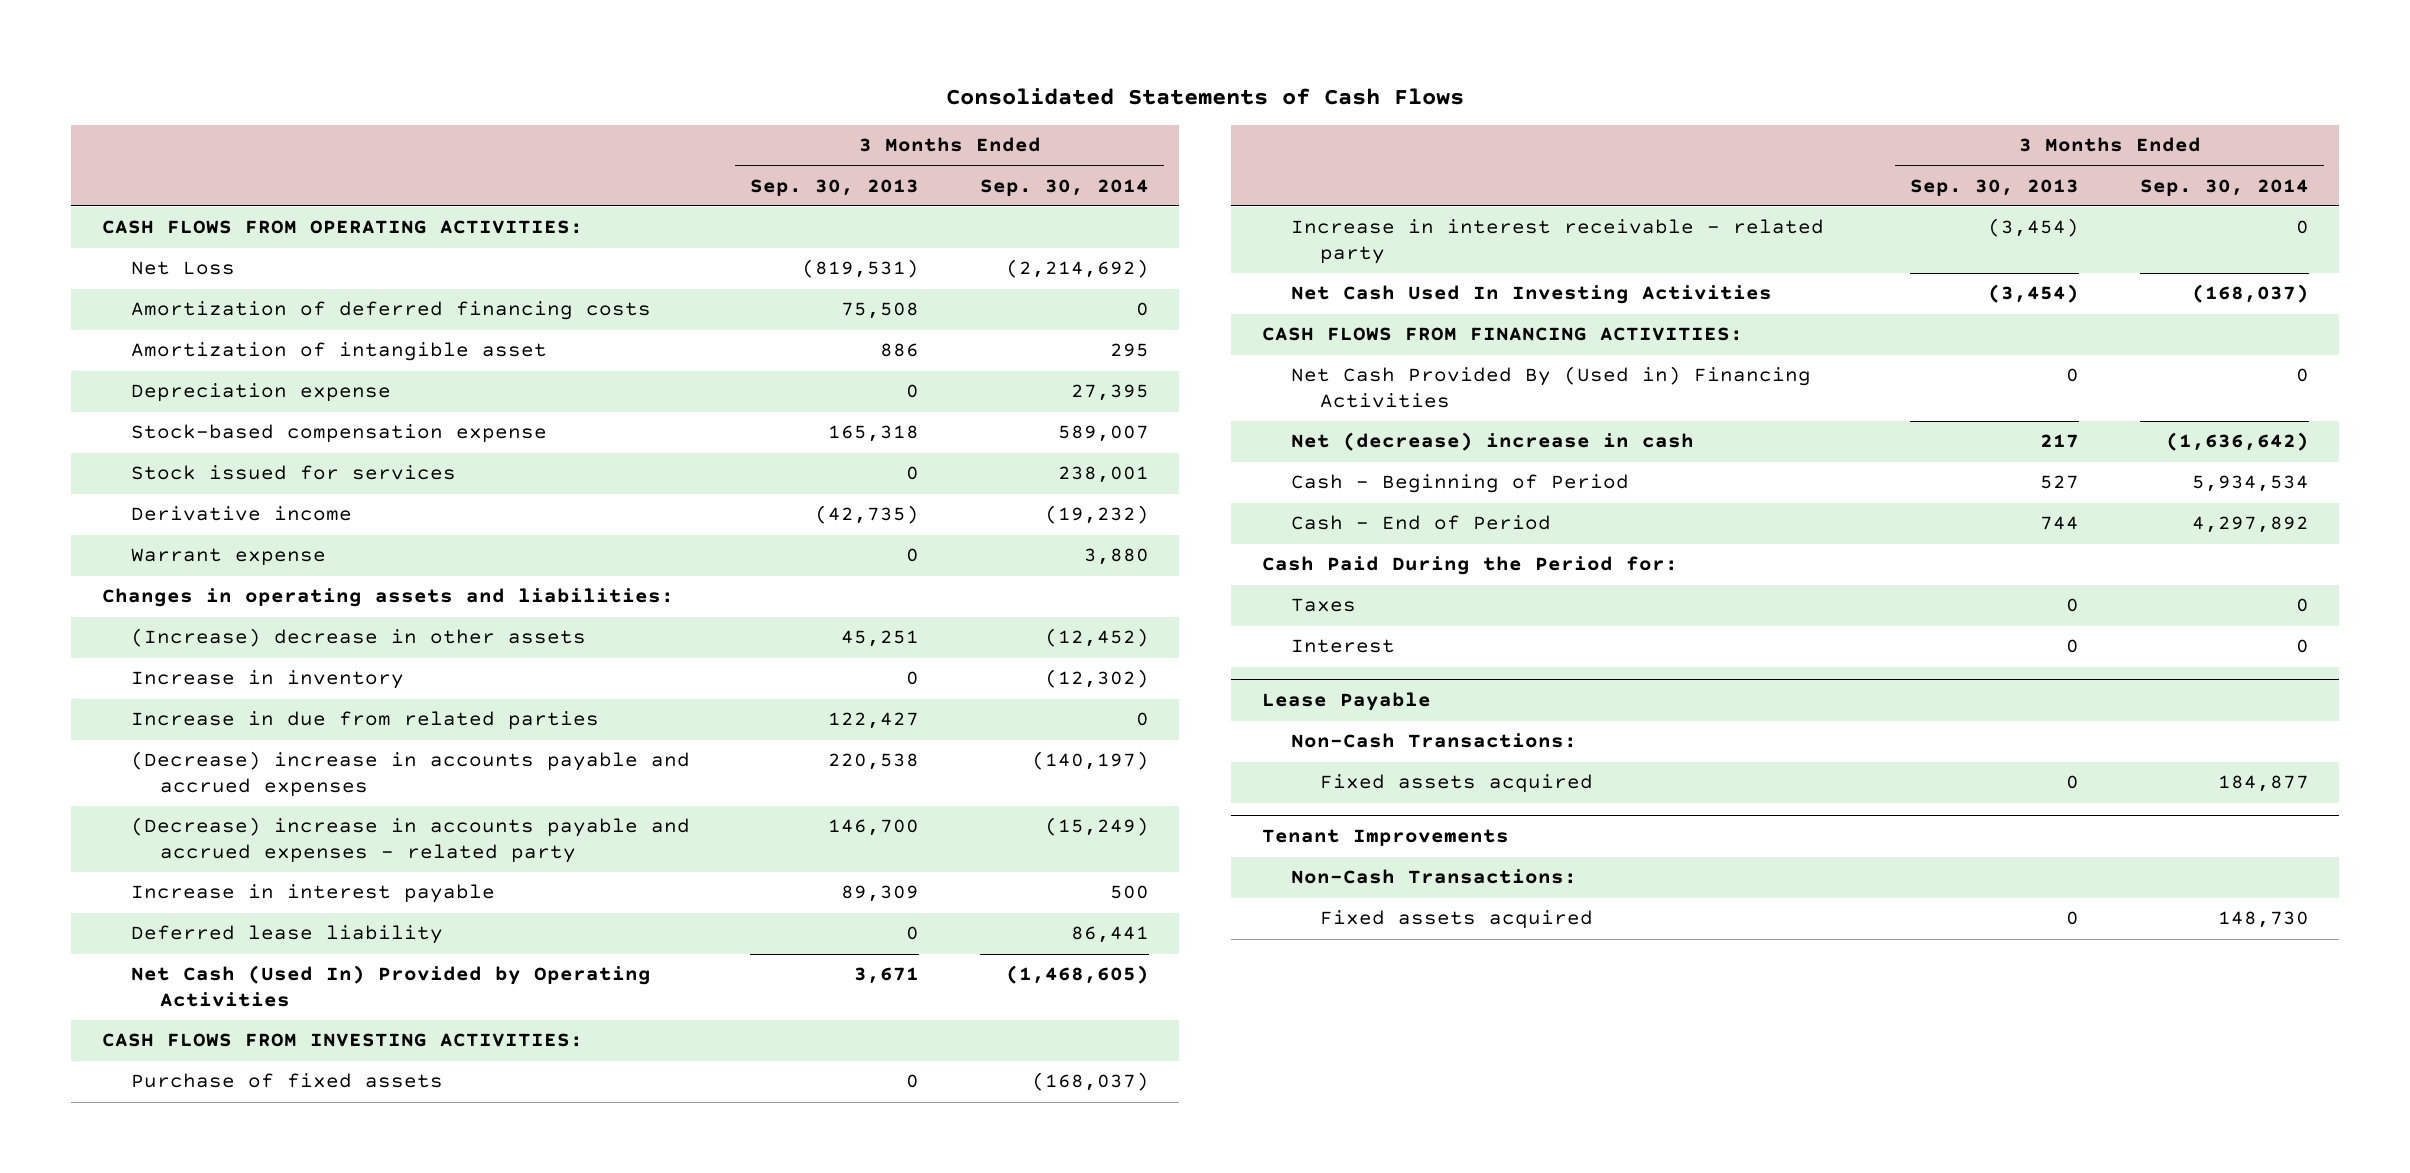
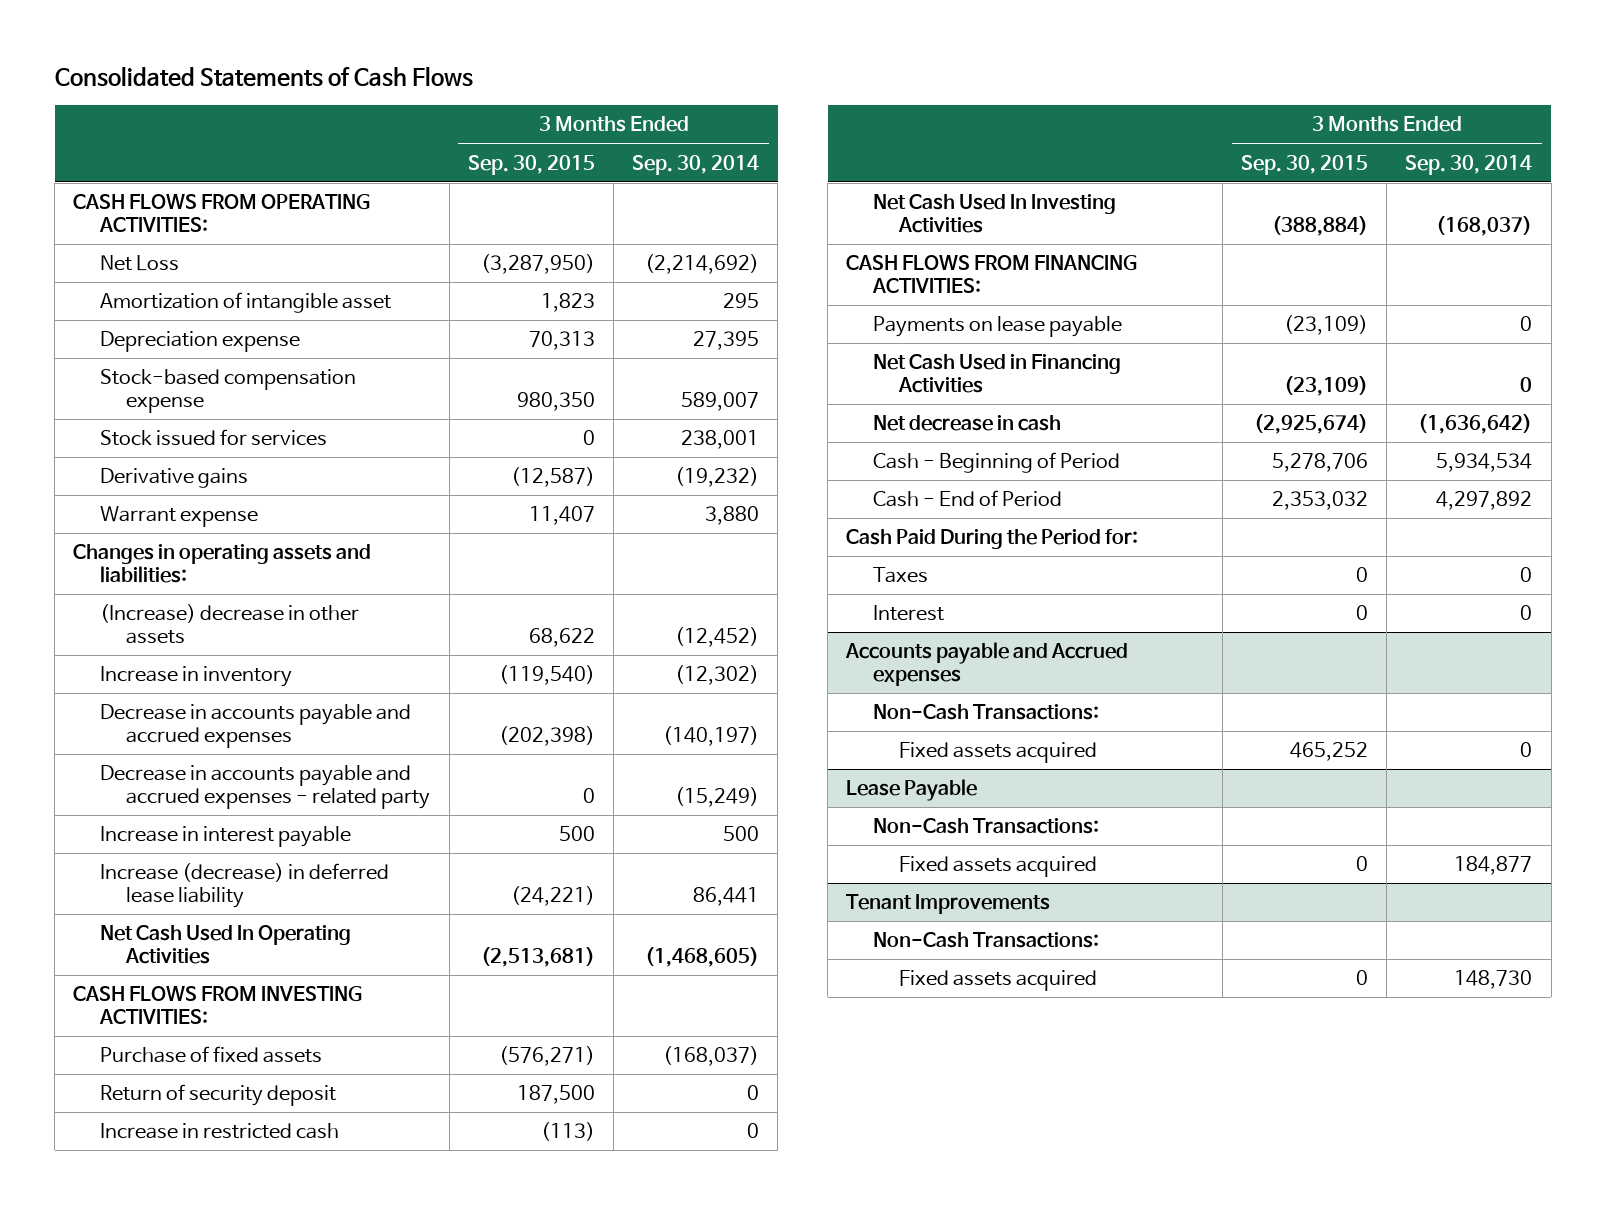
[750,178,920,196] Sep. 30, 2013 -> none
none -> [467,154,595,175] Sep. 30, 2015
[130,301,651,321] Amortization of deferred financing costs -> none
[130,506,352,522] Derivative income -> [99,468,248,489] Derivative gains
[130,711,599,731] Increase in due from related parties -> none
[130,751,690,798] (Decrease) increase in accounts payable and accrued expenses -> [99,704,411,749] Decrease in accounts payable and accrued expenses
[130,817,690,864] (Decrease) increase in accounts payable and accrued expenses - related party -> [99,765,431,810] Decrease in accounts payable and accrued expenses - related party
[130,925,443,945] Deferred lease liability -> [99,863,389,909] Increase (decrease) in deferred lease liability
[130,965,651,1008] Net Cash (Used In) Provided by Operating Activities -> [99,925,351,965] Net Cash Used In Operating Activities
[1290,219,1824,265] Increase in interest receivable - related party -> none
none -> [99,1084,336,1107] Return of security deposit
none -> [99,1123,339,1140] Increase in restricted cash
none -> [872,316,1122,338] Payments on lease payable
[1290,366,1811,409] Net Cash Provided By (Used in) Financing Activities -> [872,354,1121,394] Net Cash Used in Financing Activities
[1290,432,1694,452] Net (decrease) increase in cash -> [872,415,1061,432] Net decrease in cash
none -> [845,642,1129,687] Accounts payable and Accrued expenses
none -> [872,704,1099,721] Non-Cash Transactions:
none -> [899,742,1098,764] Fixed assets acquired

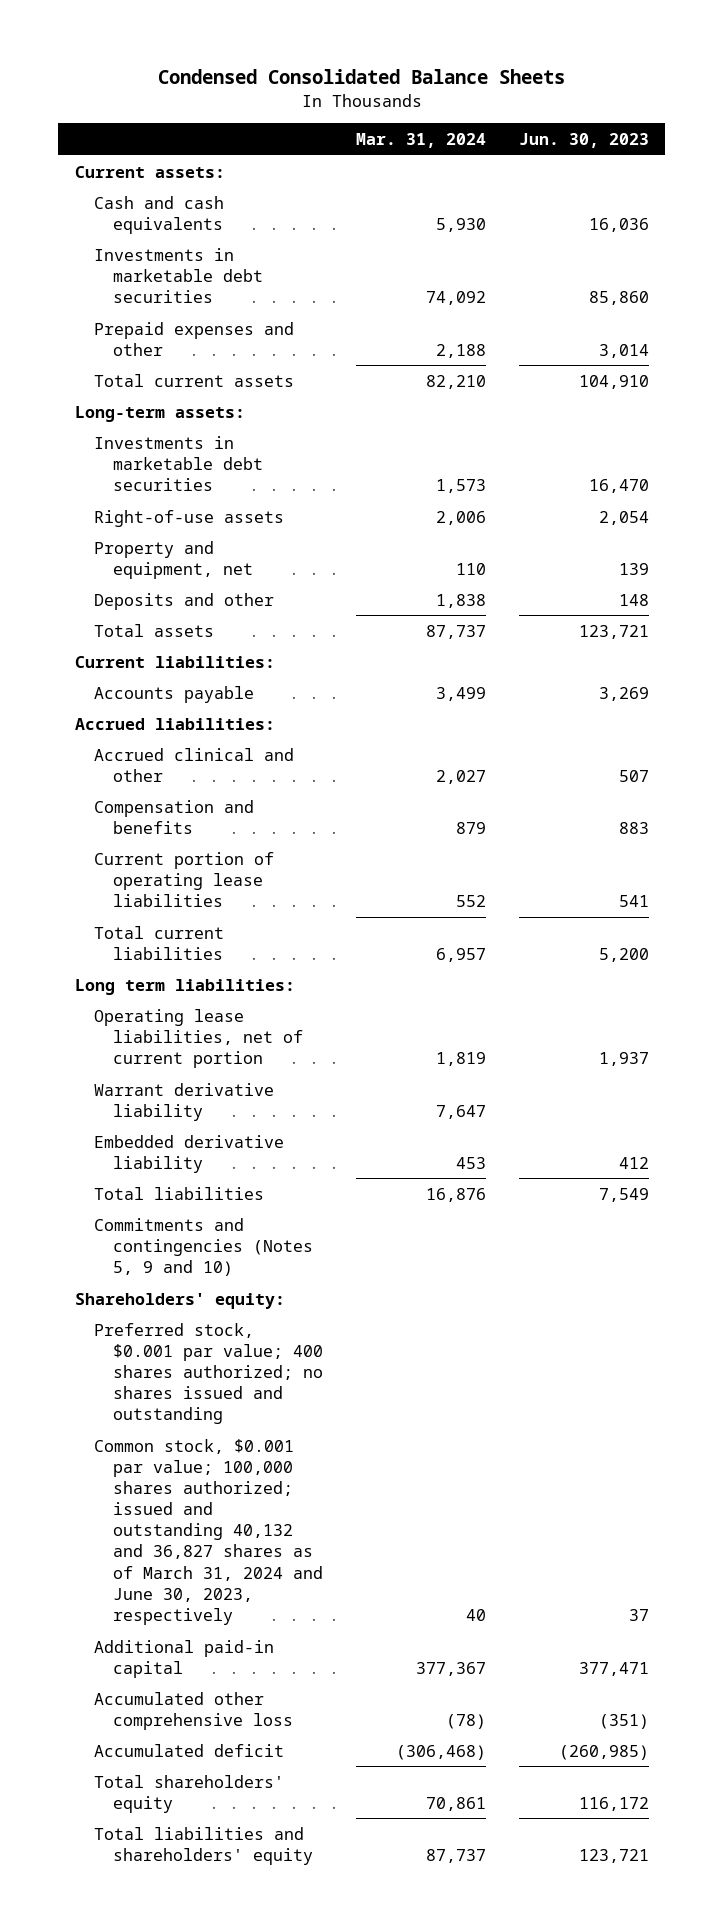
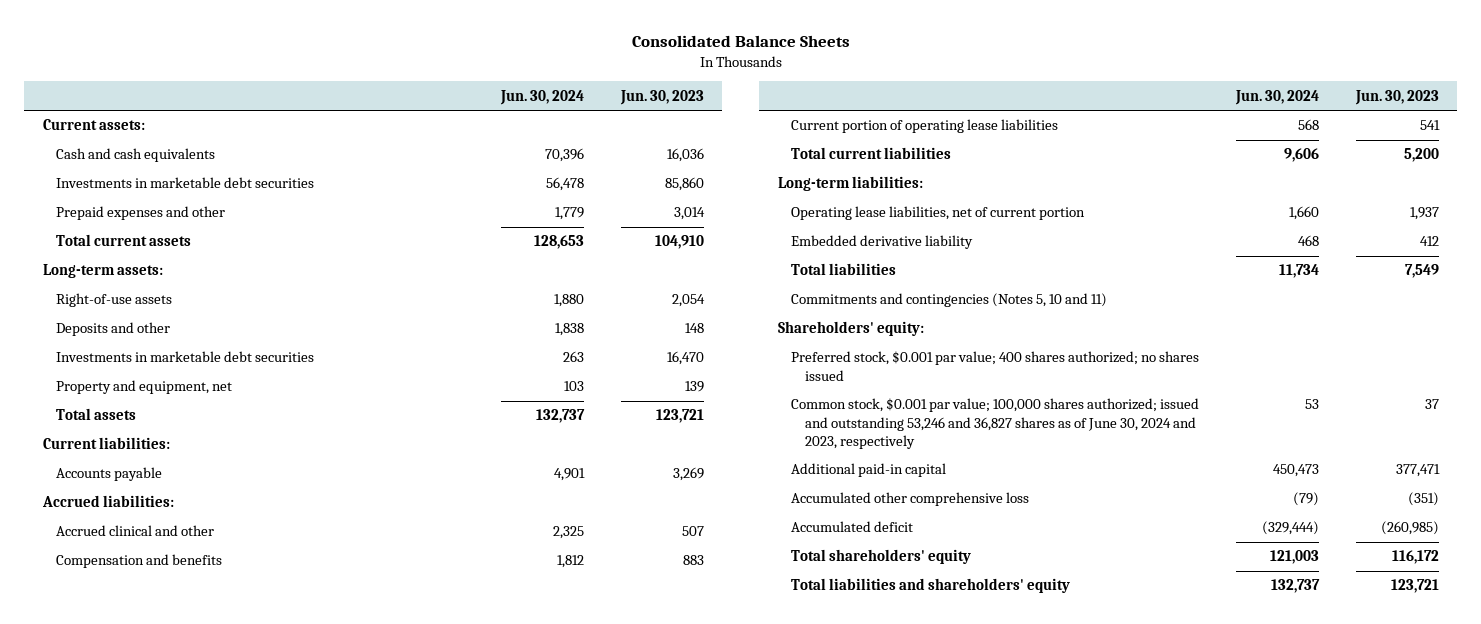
[157,69,565,85] Condensed Consolidated Balance Sheets -> [631,34,850,47] Consolidated Balance Sheets
[355,133,486,149] Mar. 31, 2024 -> none
none -> [500,89,585,105] Jun. 30, 2024
[93,435,263,491] Investments in marketable debt securities -> [56,351,315,363] Investments in marketable debt securities
[93,540,253,579] Property and equipment, net -> [56,380,233,395] Property and equipment, net
[74,978,295,995] Long term liabilities: -> [777,176,923,192] Long-term liabilities:
[93,1082,274,1121] Warrant derivative liability -> none
[93,1217,313,1276] Commitments and contingencies (Notes 5, 9 and 10) -> [791,293,1108,308] Commitments and contingencies (Notes 5, 10 and 11)
[93,1322,323,1425] Preferred stock, $0.001 par value; 400 shares authorized; no shares issued and outstanding -> [791,351,1200,381] Preferred stock, $0.001 par value; 400 shares authorized; no shares issued
[93,1438,323,1625] Common stock, $0.001 par value; 100,000 shares authorized; issued and outstanding 40,132 and 36,827 shares as of March 31, 2024 and June 30, 2023, respectively -> [791,398,1200,450] Common stock, $0.001 par value; 100,000 shares authorized; issued and outstanding 53,246 and 36,827 shares as of June 30, 2024 and 2023, respectively

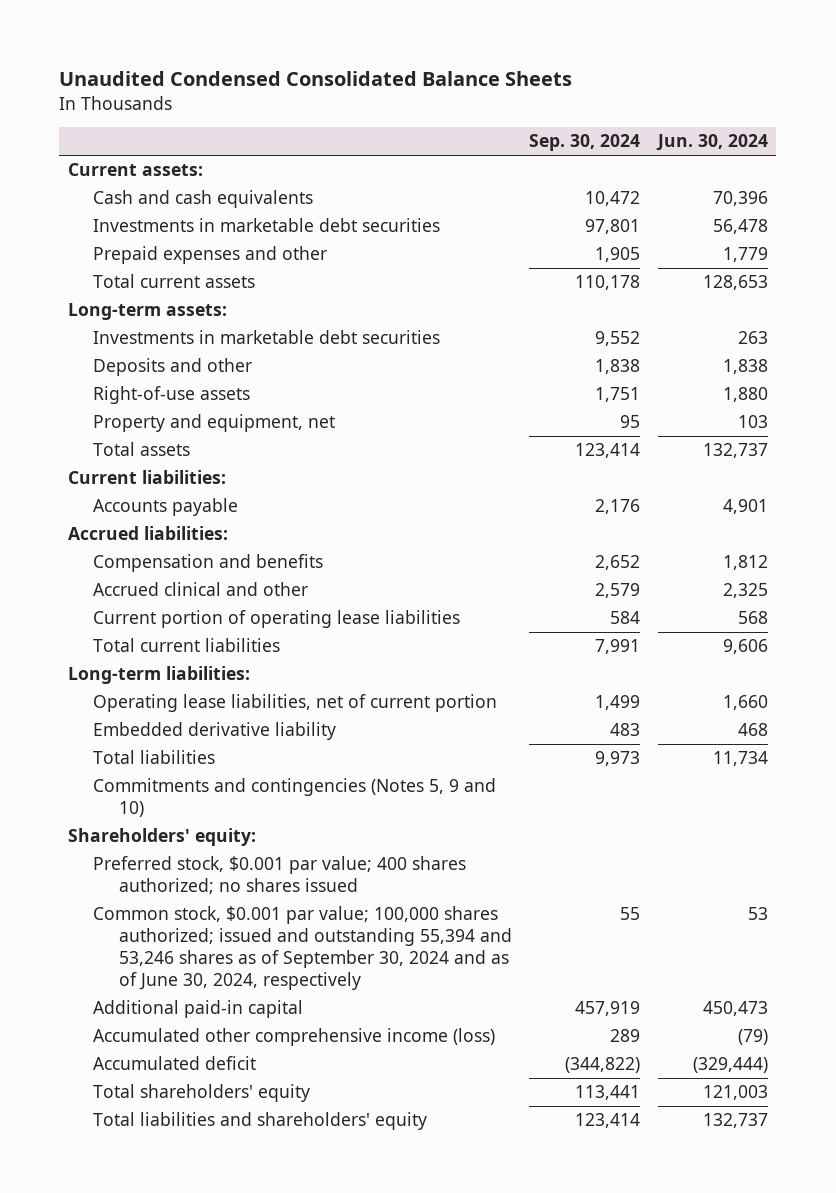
[631,34,850,47] Consolidated Balance Sheets -> [59,71,573,87] Unaudited Condensed Consolidated Balance Sheets
[619,89,704,105] Jun. 30, 2023 -> none
none -> [529,134,641,152] Sep. 30, 2024
[56,322,171,337] Deposits and other -> [93,358,253,377] Deposits and other
[56,293,173,308] Right-of-use assets -> [93,386,251,405] Right-of-use assets
[56,525,215,537] Accrued clinical and other -> [93,582,309,597] Accrued clinical and other
[791,293,1108,308] Commitments and contingencies (Notes 5, 10 and 11) -> [93,778,497,818] Commitments and contingencies (Notes 5, 9 and 10)
[791,398,1200,450] Common stock, $0.001 par value; 100,000 shares authorized; issued and outstanding 53,246 and 36,827 shares as of June 30, 2024 and 2023, respectively -> [93,906,512,991] Common stock, $0.001 par value; 100,000 shares authorized; issued and outstanding 55,394 and 53,246 shares as of September 30, 2024 and as of June 30, 2024, respectively
[791,492,1030,507] Accumulated other comprehensive loss -> [93,1028,496,1047] Accumulated other comprehensive income (loss)

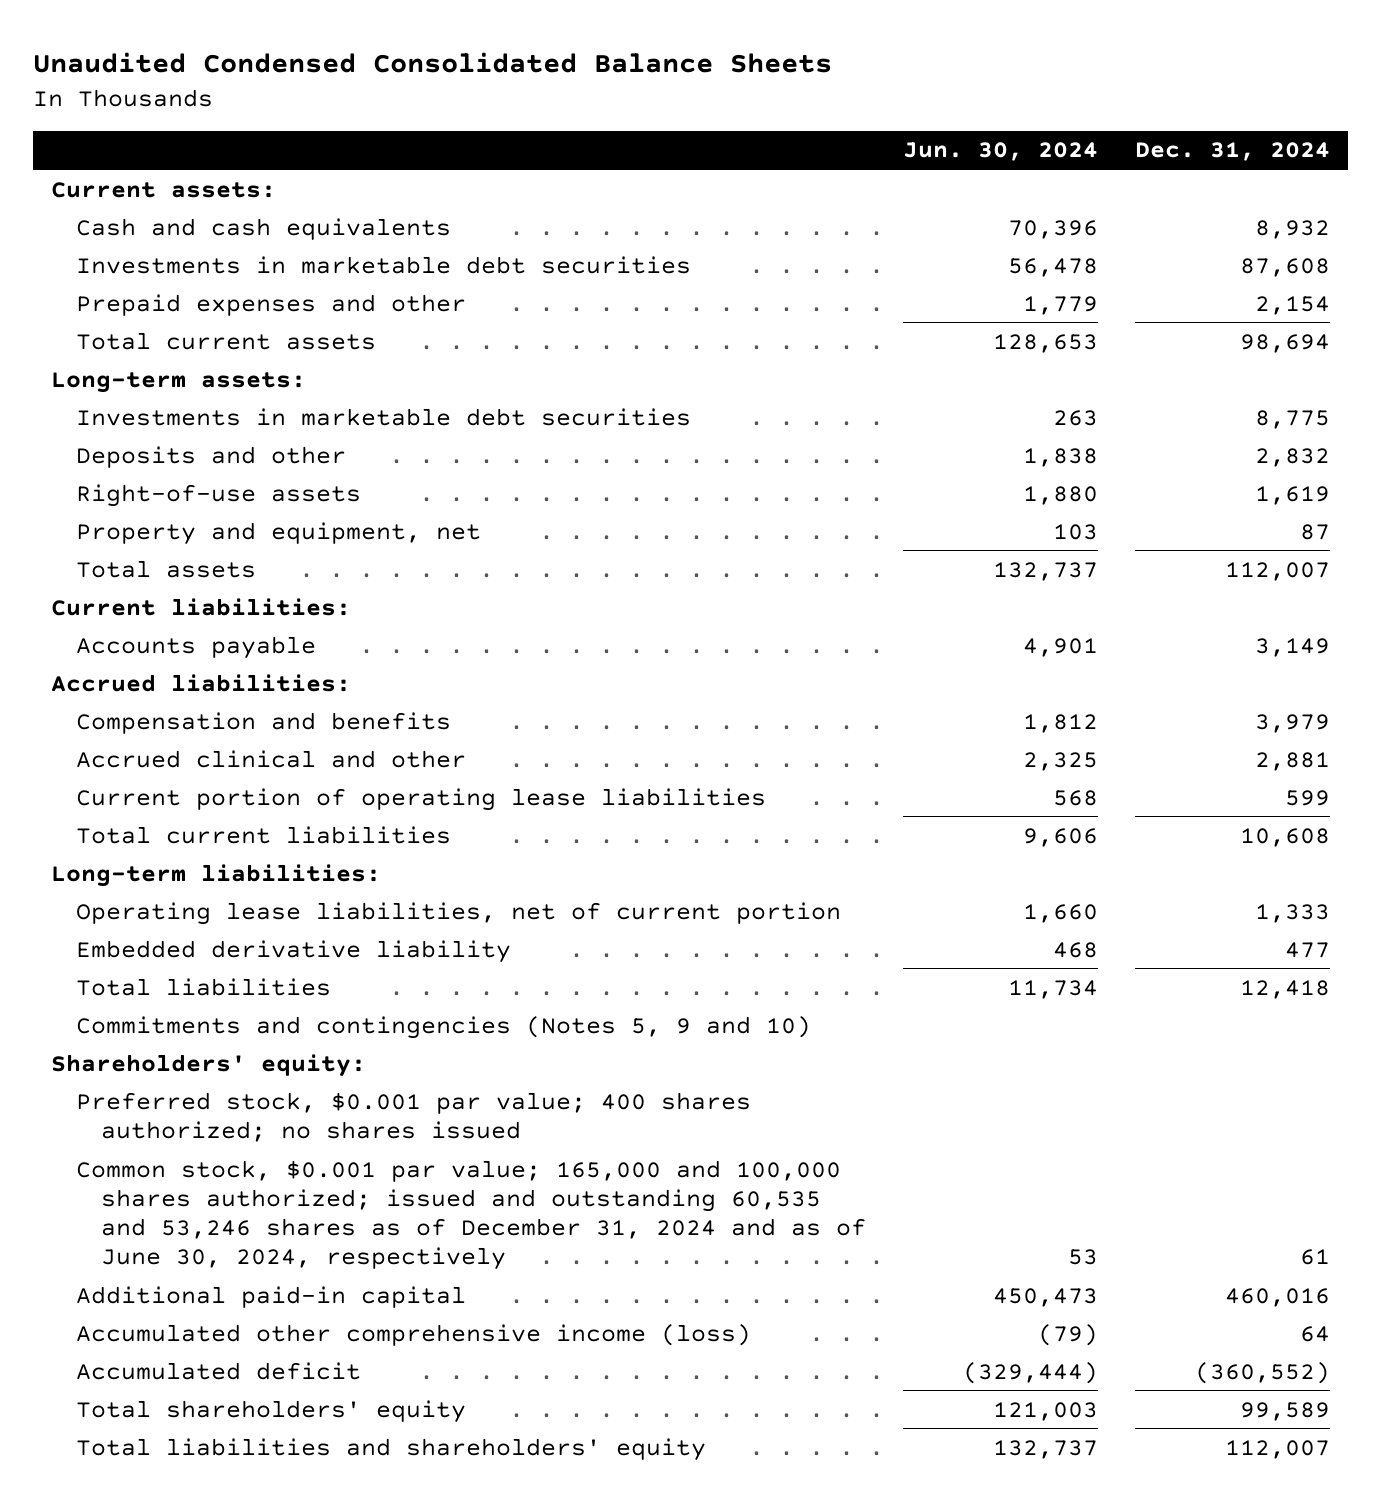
[529,134,641,152] Sep. 30, 2024 -> none
none -> [1134,142,1330,162] Dec. 31, 2024
[93,906,512,991] Common stock, $0.001 par value; 100,000 shares authorized; issued and outstanding 55,394 and 53,246 shares as of September 30, 2024 and as of June 30, 2024, respectively -> [76,1159,866,1271] Common stock, $0.001 par value; 165,000 and 100,000 shares authorized; issued and outstanding 60,535 and 53,246 shares as of December 31, 2024 and as of June 30, 2024, respectively

